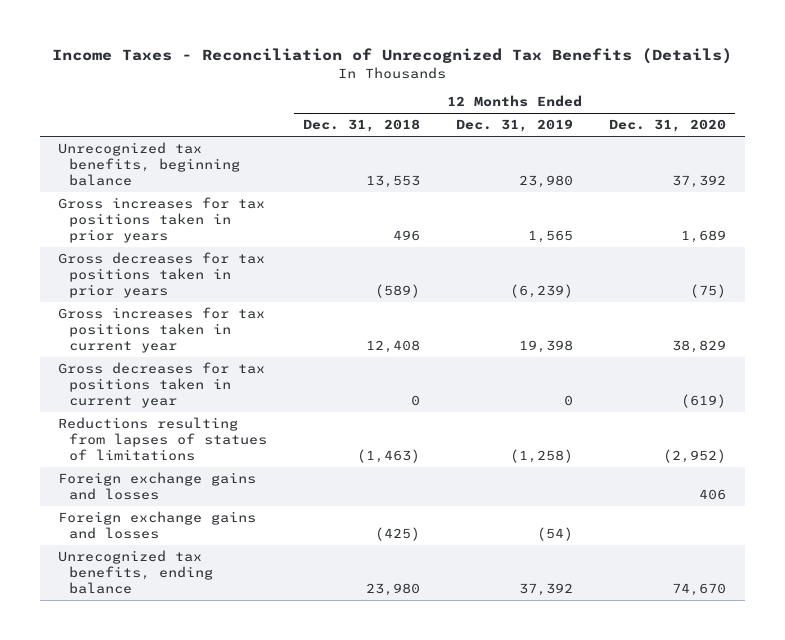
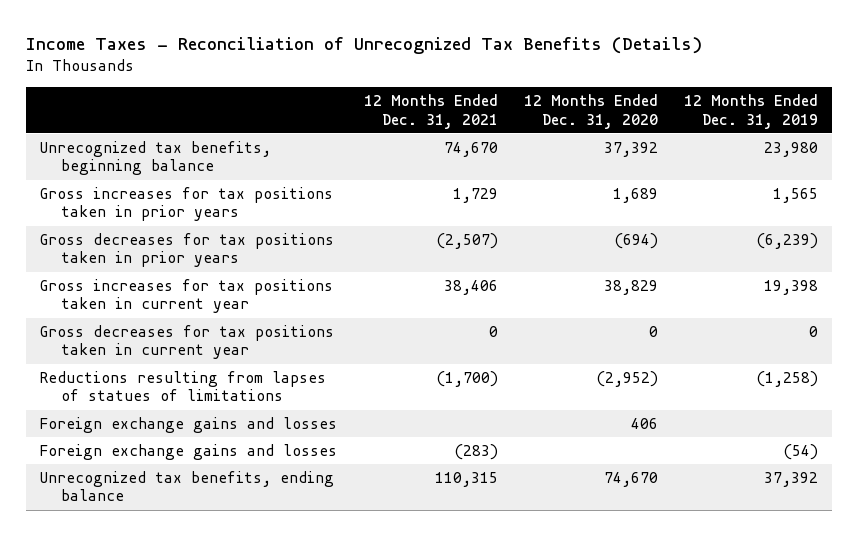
[303,119,421,133] Dec. 31, 2018 -> none
none -> [363,94,498,129] 12 Months Ended Dec. 31, 2021
[690,284,727,299] (75) -> [614,233,659,250] (694)
[681,394,727,409] (619) -> [649,326,659,338] 0

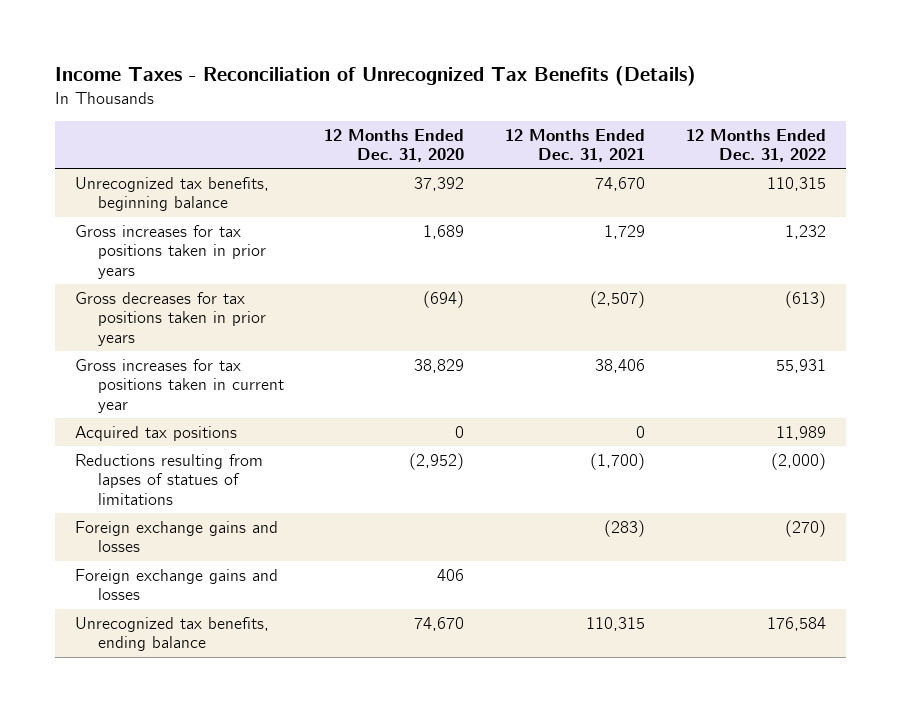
[684,94,819,129] 12 Months Ended Dec. 31, 2019 -> none
none -> [685,128,826,163] 12 Months Ended Dec. 31, 2022
[39,325,335,360] Gross decreases for tax positions taken in current year -> none
none -> [75,425,238,441] Acquired tax positions
[39,417,338,434] Foreign exchange gains and losses -> [75,568,279,601] Foreign exchange gains and losses

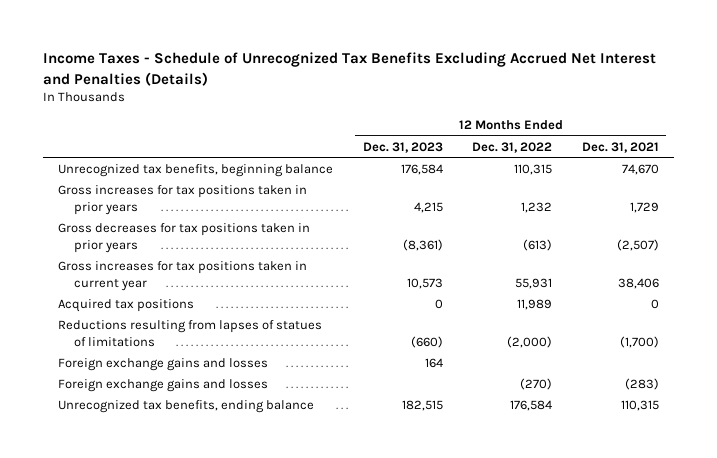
[54,66,696,87] Income Taxes - Reconciliation of Unrecognized Tax Benefits (Details) -> [43,52,657,86] Income Taxes - Schedule of Unrecognized Tax Benefits Excluding Accrued Net Interest and Penalties (Details)
[324,128,465,163] 12 Months Ended Dec. 31, 2020 -> none
none -> [362,141,443,153] Dec. 31, 2023
[75,520,279,553] Foreign exchange gains and losses -> [57,378,268,392] Foreign exchange gains and losses

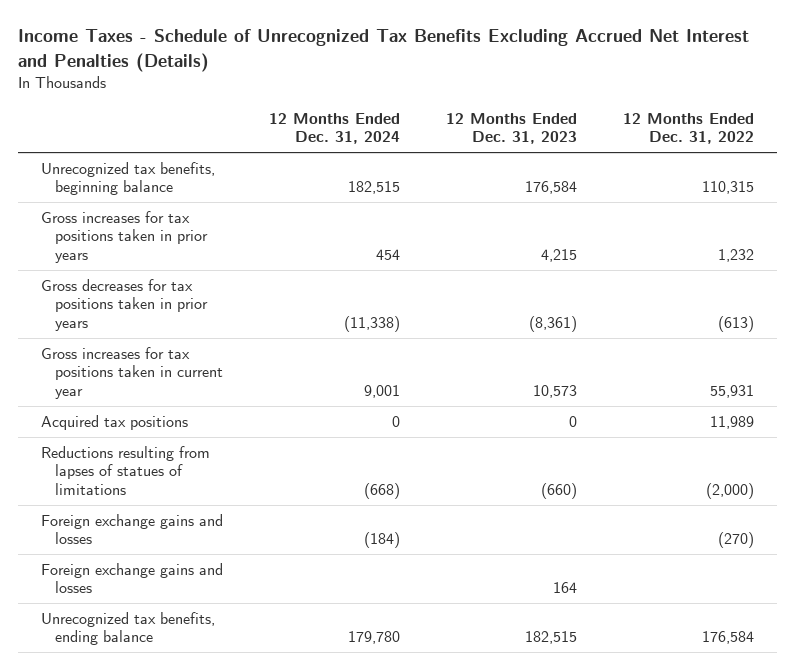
[581,141,659,153] Dec. 31, 2021 -> none
none -> [269,112,401,145] 12 Months Ended Dec. 31, 2024
[57,357,268,371] Foreign exchange gains and losses -> [41,562,224,594] Foreign exchange gains and losses

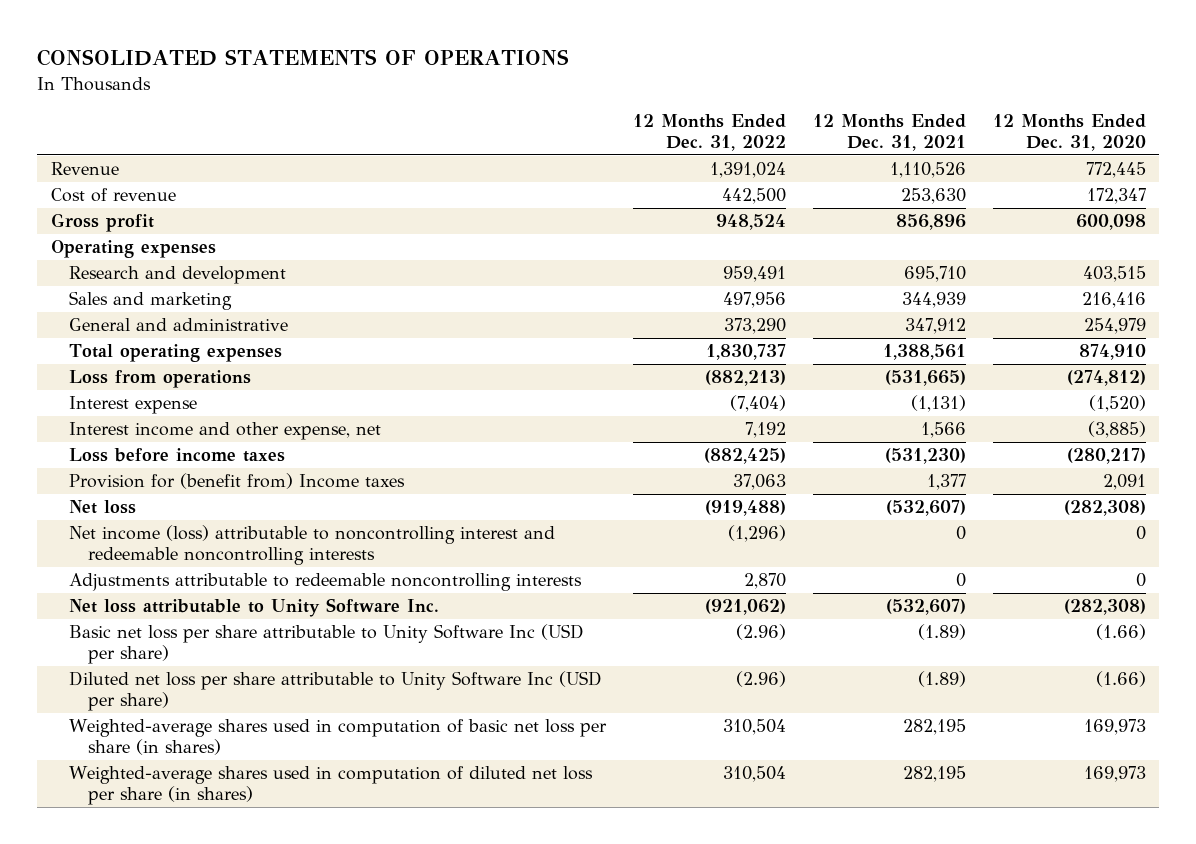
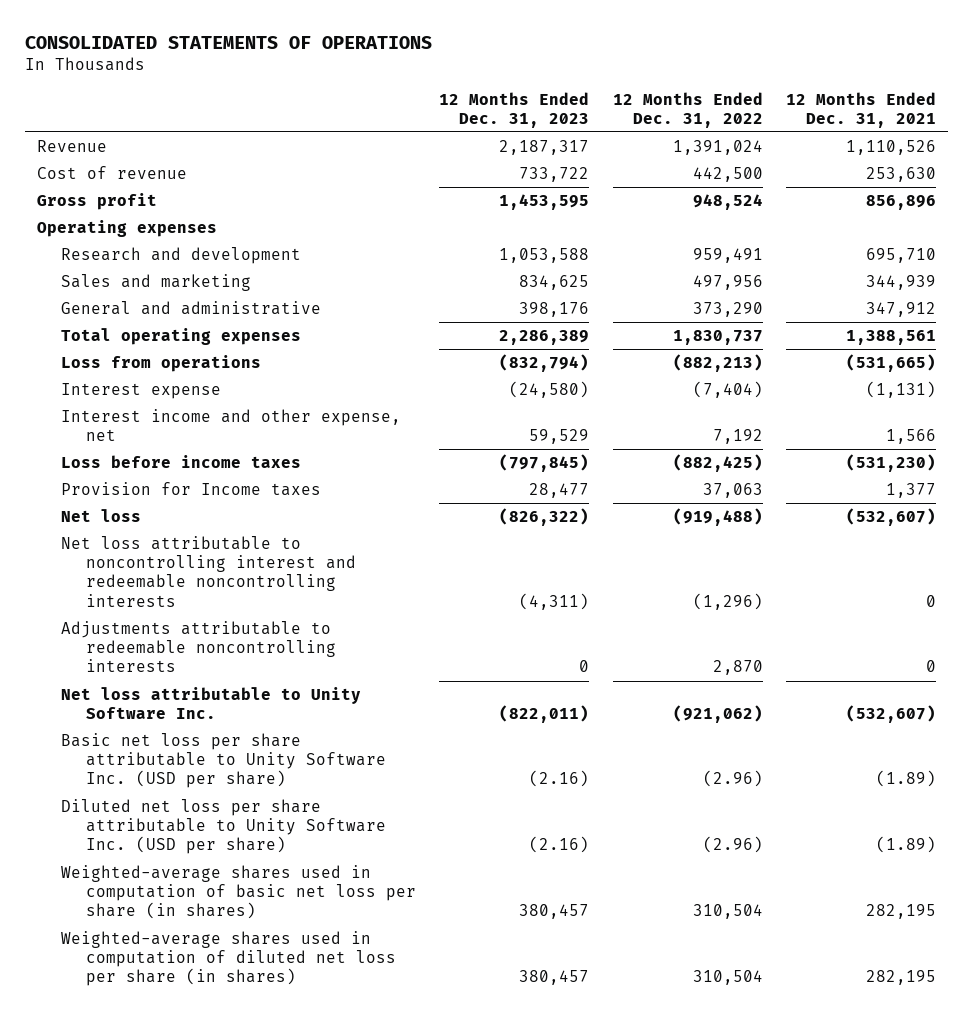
[992,114,1146,152] 12 Months Ended Dec. 31, 2020 -> none
none -> [439,91,590,128] 12 Months Ended Dec. 31, 2023
[69,473,406,490] Provision for (benefit from) Income taxes -> [61,482,322,497] Provision for Income taxes
[69,525,556,566] Net income (loss) attributable to noncontrolling interest and redeemable noncontrolling interests -> [61,536,356,607] Net loss attributable to noncontrolling interest and redeemable noncontrolling interests
[69,624,585,665] Basic net loss per share attributable to Unity Software Inc (USD per share) -> [61,733,386,789] Basic net loss per share attributable to Unity Software Inc. (USD per share)
[69,671,603,712] Diluted net loss per share attributable to Unity Software Inc (USD per share) -> [61,799,386,855] Diluted net loss per share attributable to Unity Software Inc. (USD per share)

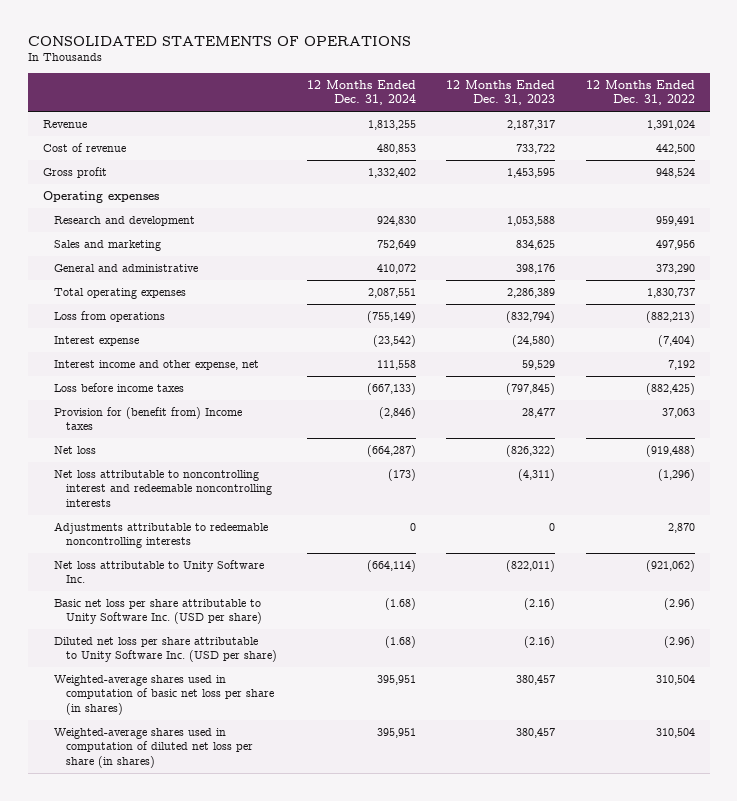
[786,91,937,128] 12 Months Ended Dec. 31, 2021 -> none
none -> [307,79,417,106] 12 Months Ended Dec. 31, 2024
[61,482,322,497] Provision for Income taxes -> [54,406,243,431] Provision for (benefit from) Income taxes

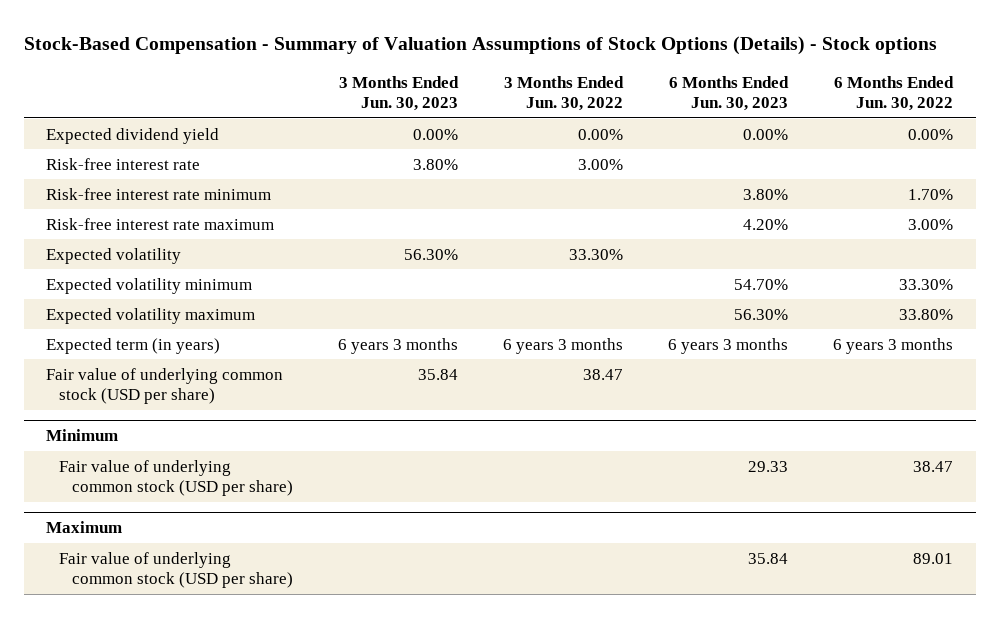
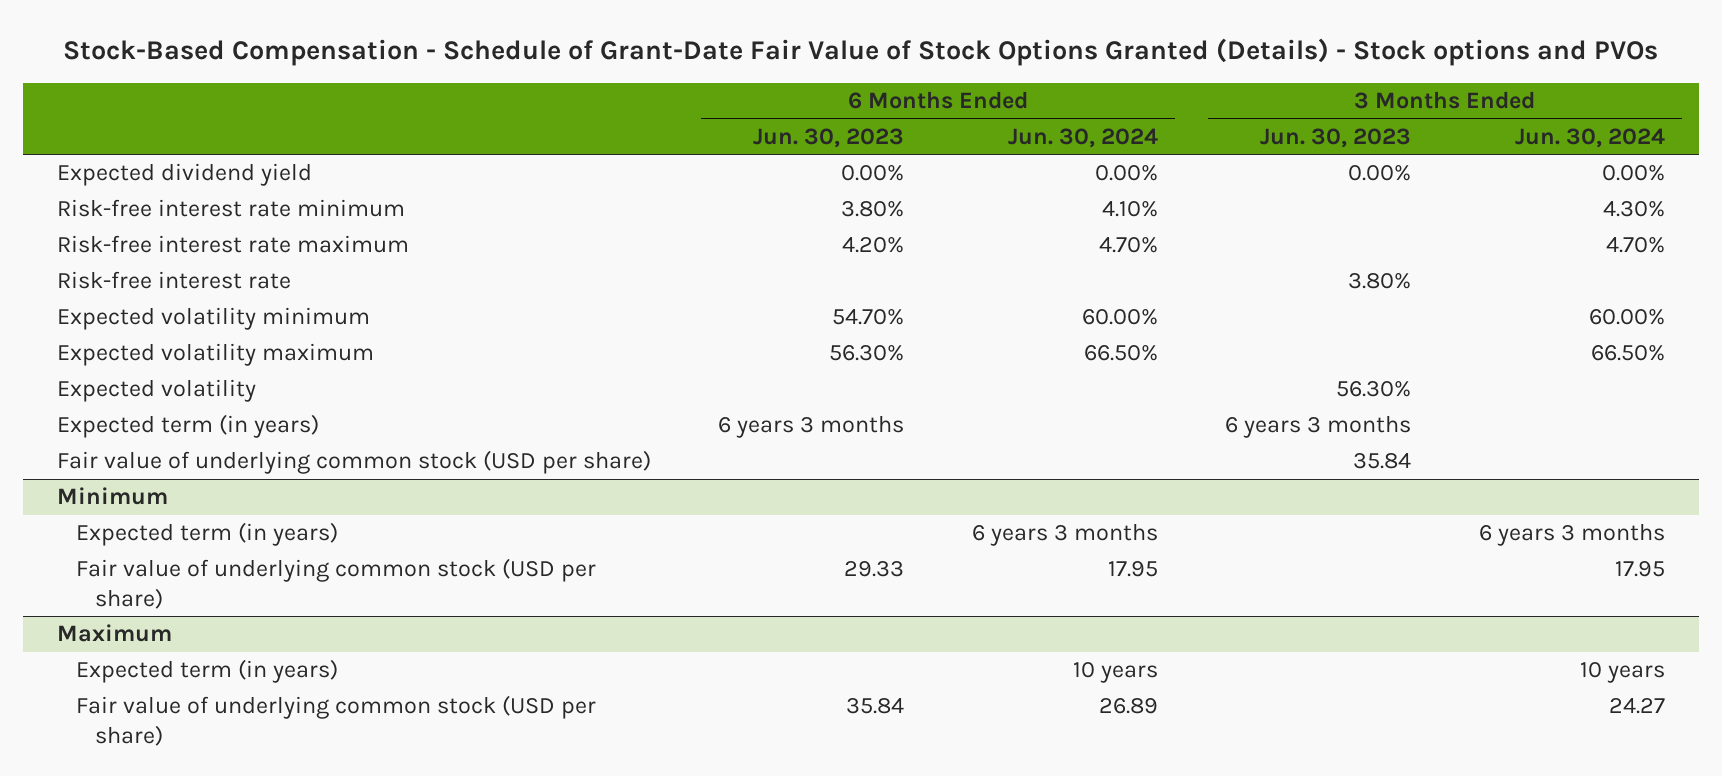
[23,35,937,55] Stock-Based Compensation - Summary of Valuation Assumptions of Stock Options (Details) - Stock options -> [62,38,1658,67] Stock-Based Compensation - Schedule of Grant-Date Fair Value of Stock Options Granted (Details) - Stock options and PVOs
[504,75,625,112] 3 Months Ended Jun. 30, 2022 -> none
[834,75,955,112] 6 Months Ended Jun. 30, 2022 -> none
none -> [1007,127,1158,148] Jun. 30, 2024
none -> [1514,127,1665,148] Jun. 30, 2024
[46,157,201,170] Risk-free interest rate -> [56,271,291,290] Risk-free interest rate
[46,247,182,264] Expected volatility -> [56,379,256,403] Expected volatility
none -> [76,522,339,547] Expected term (in years)
none -> [76,659,339,684] Expected term (in years)

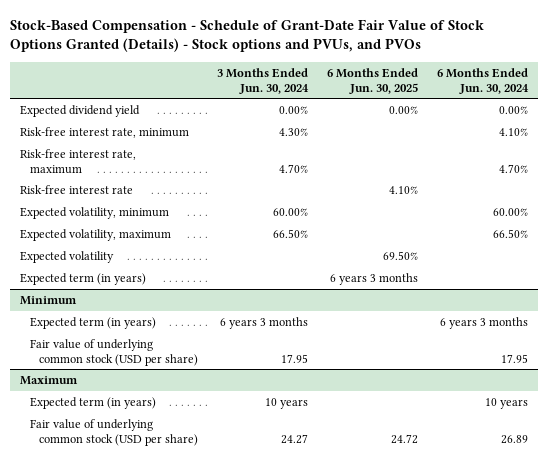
[62,38,1658,67] Stock-Based Compensation - Schedule of Grant-Date Fair Value of Stock Options Granted (Details) - Stock options and PVOs -> [10,18,485,53] Stock-Based Compensation - Schedule of Grant-Date Fair Value of Stock Options Granted (Details) - Stock options and PVUs, and PVOs
[753,127,905,148] Jun. 30, 2023 -> none
[1260,127,1412,148] Jun. 30, 2023 -> none
none -> [327,67,419,94] 6 Months Ended Jun. 30, 2025
[56,199,405,218] Risk-free interest rate minimum -> [19,126,189,138] Risk-free interest rate, minimum
[56,235,409,254] Risk-free interest rate maximum -> [19,148,136,174] Risk-free interest rate, maximum
[56,307,370,331] Expected volatility minimum -> [19,206,169,219] Expected volatility, minimum
[56,343,374,367] Expected volatility maximum -> [19,228,171,241] Expected volatility, maximum
[56,450,651,475] Fair value of underlying common stock (USD per share) -> none

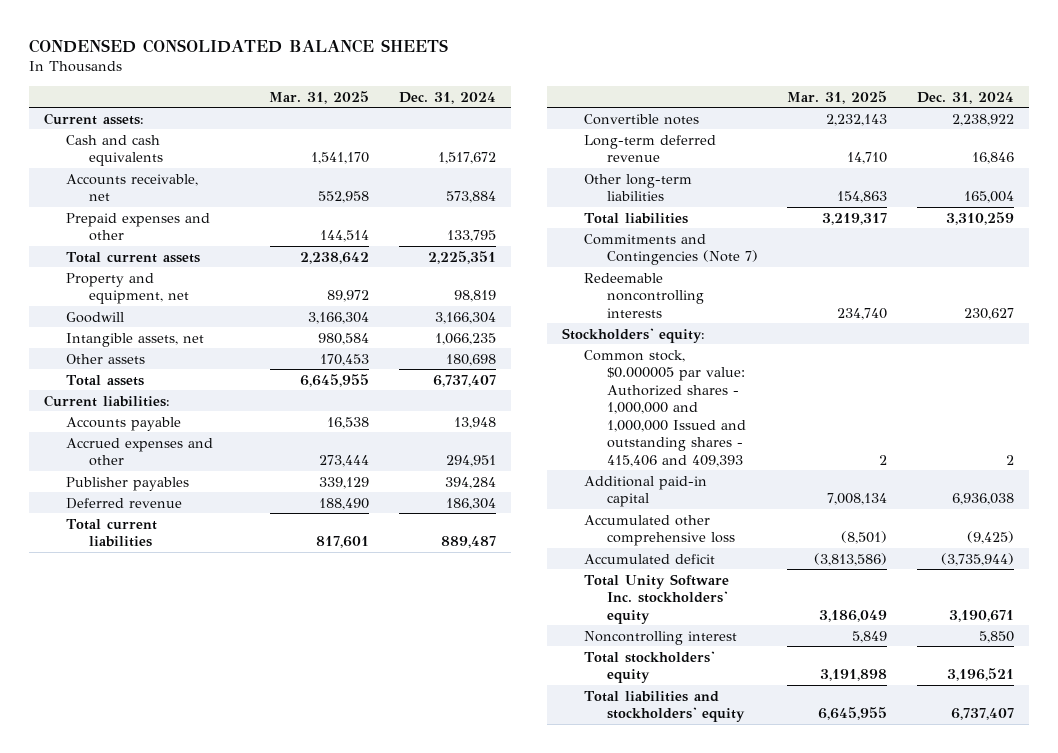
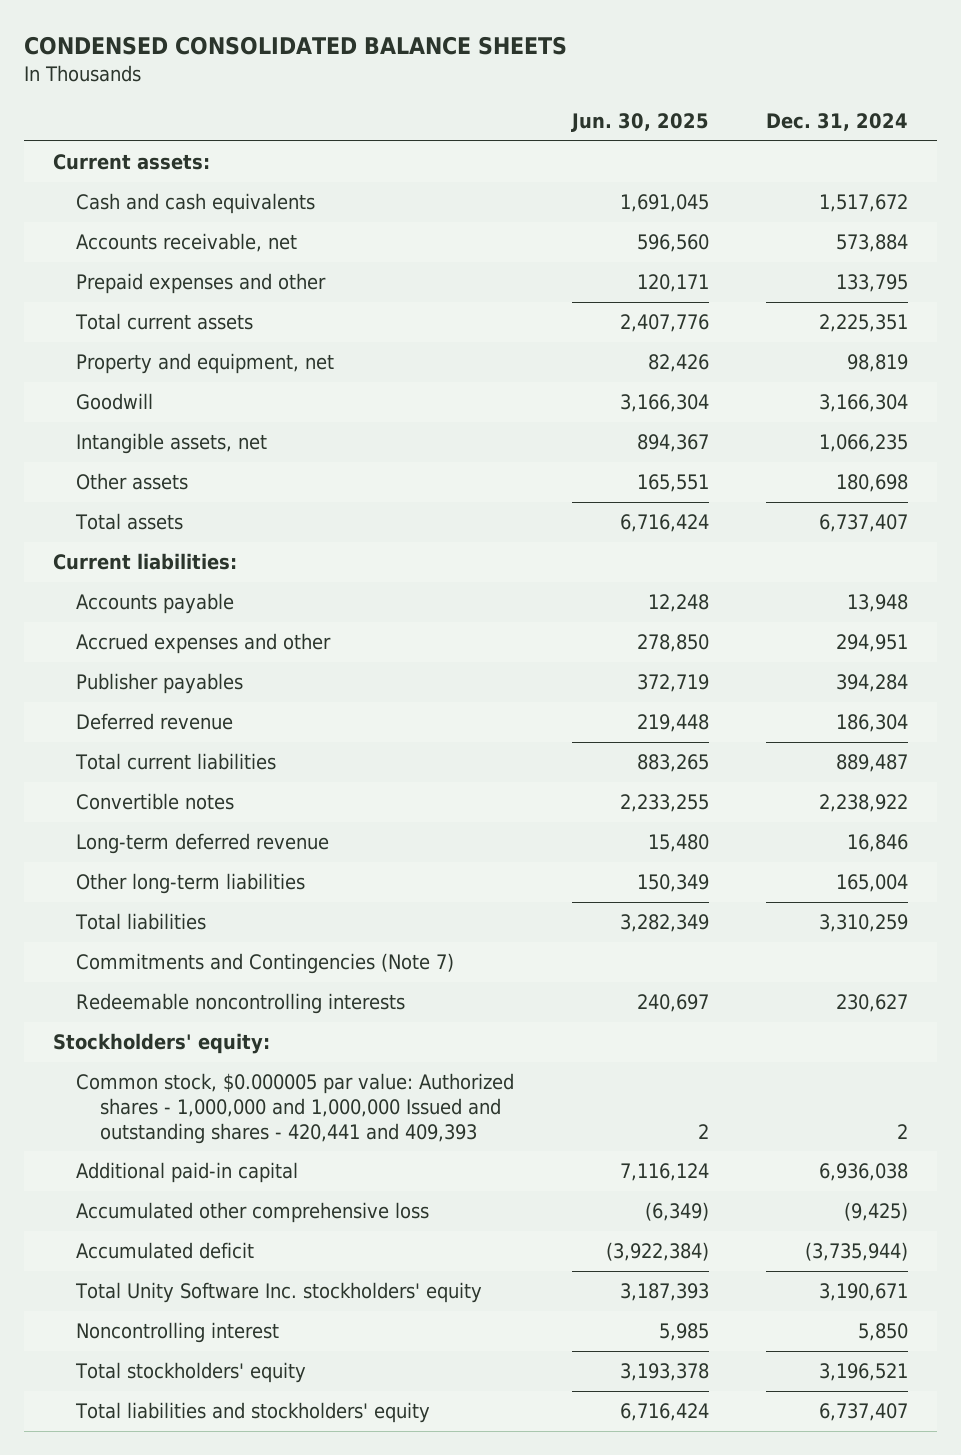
[269,90,370,104] Mar. 31, 2025 -> none
none -> [570,112,709,132] Jun. 30, 2025
[584,349,746,467] Common stock, $0.000005 par value: Authorized shares - 1,000,000 and 1,000,000 Issued and outstanding shares - 415,406 and 409,393 -> [76,1073,515,1144] Common stock, $0.000005 par value: Authorized shares - 1,000,000 and 1,000,000 Issued and outstanding shares - 420,441 and 409,393

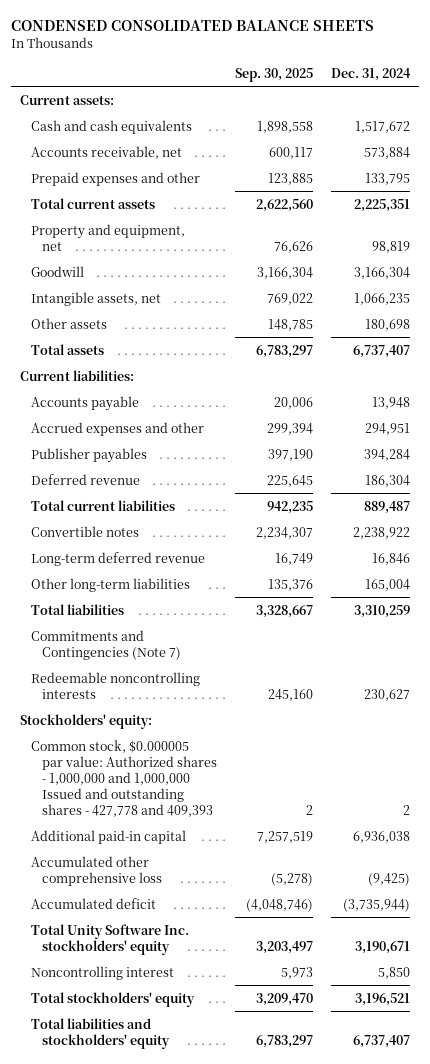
[570,112,709,132] Jun. 30, 2025 -> none
none -> [234,67,313,82] Sep. 30, 2025
[76,1073,515,1144] Common stock, $0.000005 par value: Authorized shares - 1,000,000 and 1,000,000 Issued and outstanding shares - 420,441 and 409,393 -> [30,739,218,818] Common stock, $0.000005 par value: Authorized shares - 1,000,000 and 1,000,000 Issued and outstanding shares - 427,778 and 409,393

